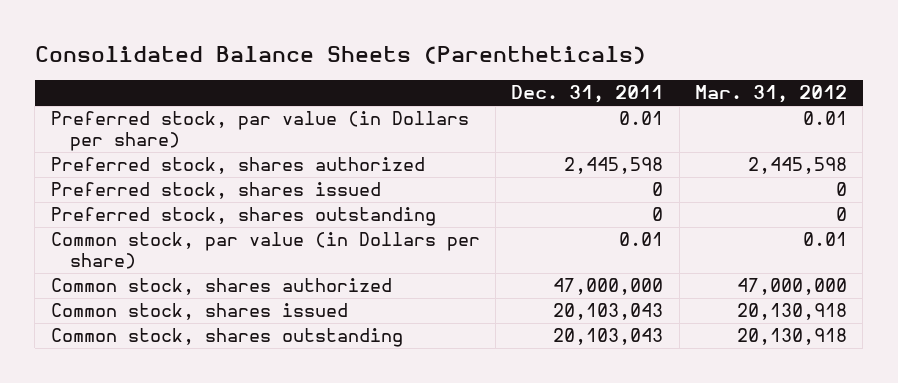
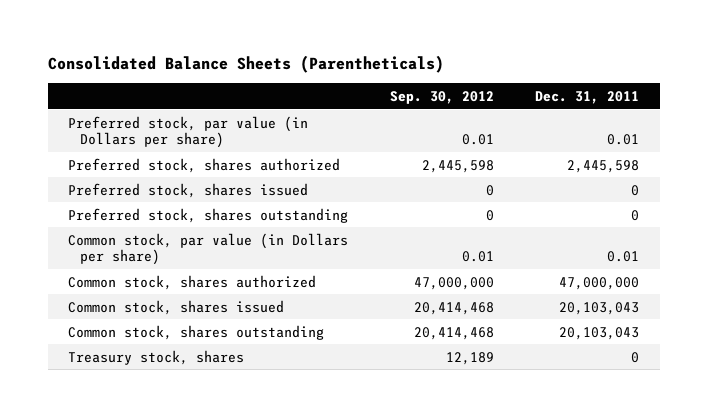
[694,85,847,104] Mar. 31, 2012 -> none
none -> [389,90,494,104] Sep. 30, 2012
none -> [68,349,245,365] Treasury stock, shares

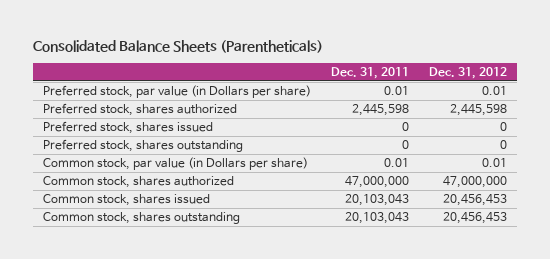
[389,90,494,104] Sep. 30, 2012 -> none
none -> [429,67,508,80] Dec. 31, 2012
[68,349,245,365] Treasury stock, shares -> none

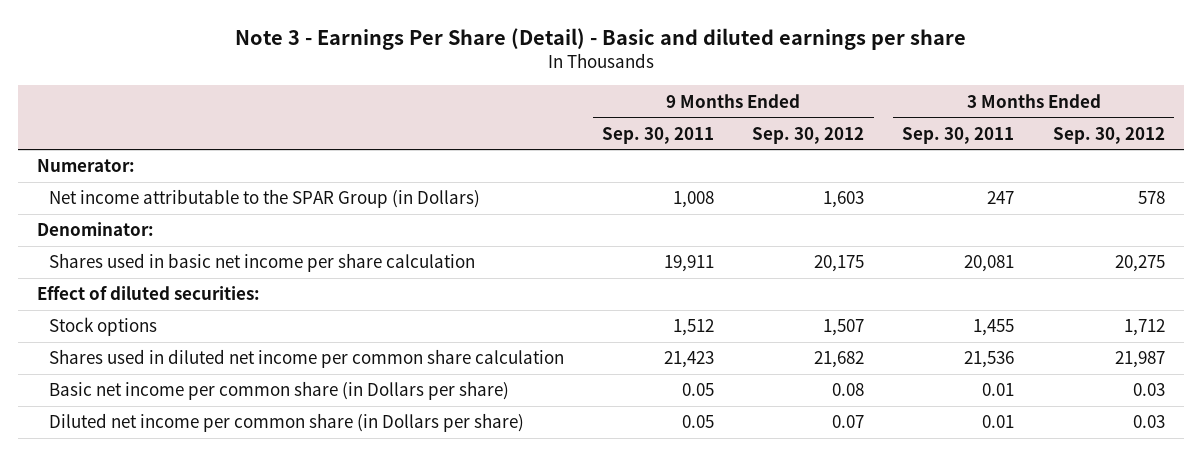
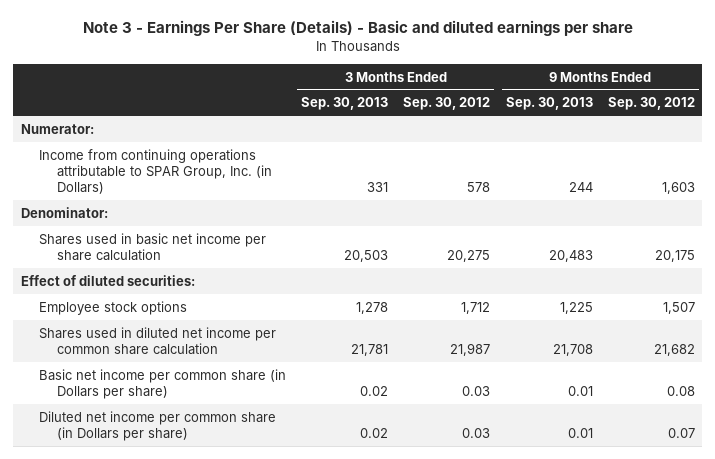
[234,27,966,50] Note 3 - Earnings Per Share (Detail) - Basic and diluted earnings per share -> [82,20,633,37] Note 3 - Earnings Per Share (Details) - Basic and diluted earnings per share
[602,126,715,144] Sep. 30, 2011 -> none
[902,126,1015,144] Sep. 30, 2011 -> none
none -> [301,97,389,111] Sep. 30, 2013
none -> [505,97,593,111] Sep. 30, 2013
[49,189,481,209] Net income attributable to the SPAR Group (in Dollars) -> [39,148,273,195] Income from continuing operations attributable to SPAR Group, Inc. (in Dollars)
[49,317,158,337] Stock options -> [39,300,188,315] Employee stock options

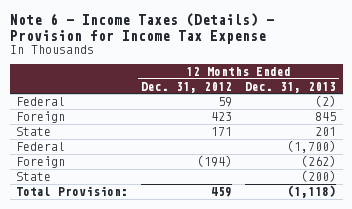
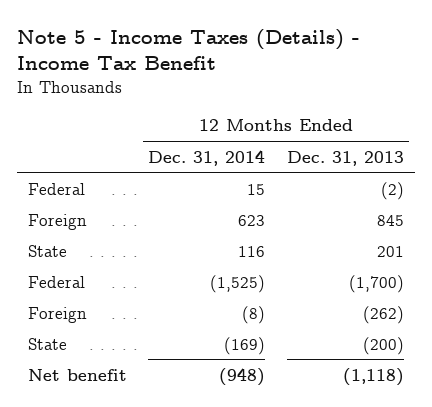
[9,13,274,44] Note 6 - Income Taxes (Details) - Provision for Income Tax Expense -> [17,28,361,70] Note 5 - Income Taxes (Details) - Income Tax Benefit
[141,81,233,93] Dec. 31, 2012 -> none
none -> [148,149,266,166] Dec. 31, 2014
[16,185,129,196] Total Provision: -> [27,368,127,381] Net benefit

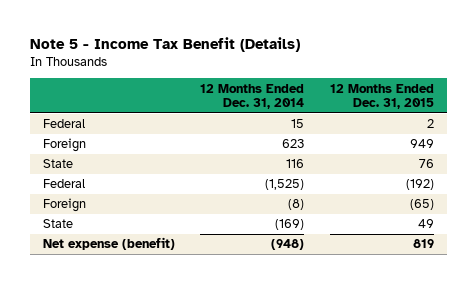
[17,28,361,70] Note 5 - Income Taxes (Details) - Income Tax Benefit -> [29,37,300,53] Note 5 - Income Tax Benefit (Details)
[286,150,404,166] Dec. 31, 2013 -> none
none -> [329,83,434,110] 12 Months Ended Dec. 31, 2015
[27,368,127,381] Net benefit -> [42,237,175,251] Net expense (benefit)

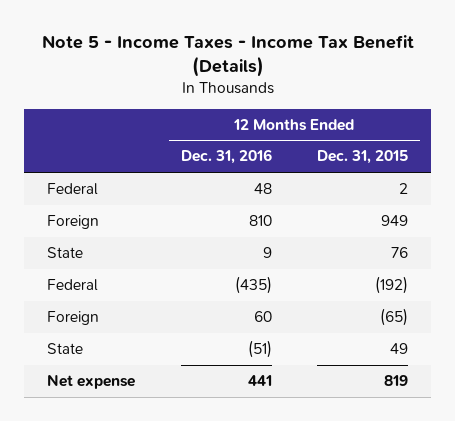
[29,37,300,53] Note 5 - Income Tax Benefit (Details) -> [41,35,414,78] Note 5 - Income Taxes - Income Tax Benefit (Details)
[200,83,305,110] 12 Months Ended Dec. 31, 2014 -> none
none -> [180,149,272,165] Dec. 31, 2016
[42,237,175,251] Net expense (benefit) -> [46,375,135,390] Net expense

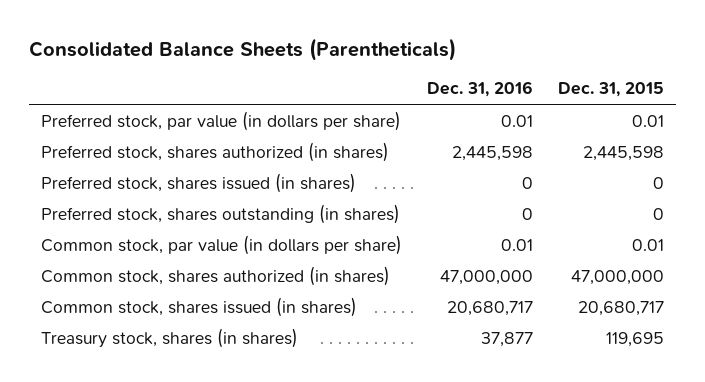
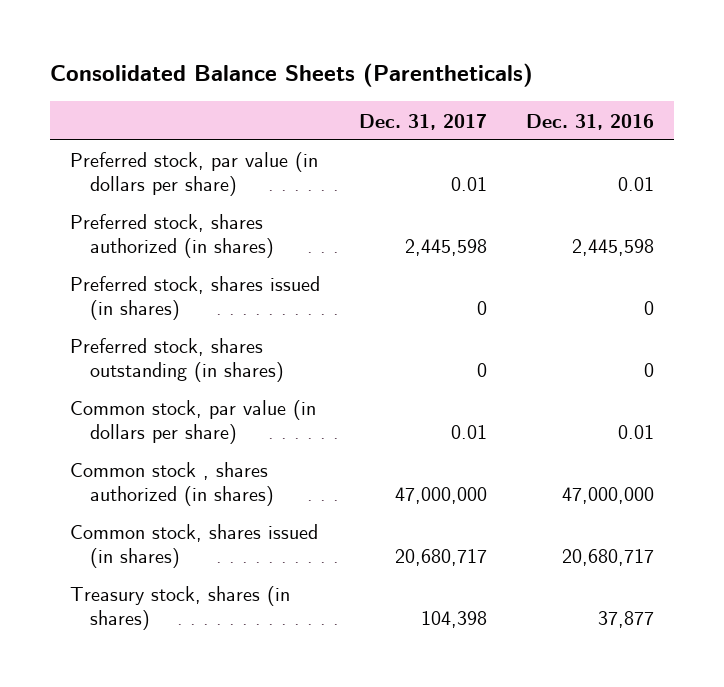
[557,82,664,98] Dec. 31, 2015 -> none
none -> [358,113,487,130] Dec. 31, 2017
[41,265,391,286] Common stock, shares authorized (in shares) -> [69,462,274,506] Common stock , shares authorized (in shares)

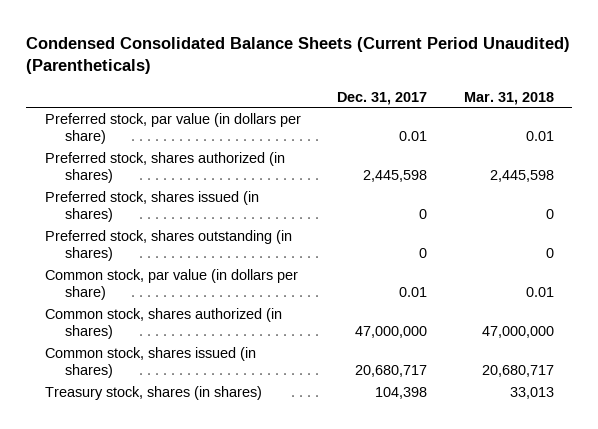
[49,63,533,88] Consolidated Balance Sheets (Parentheticals) -> [26,36,571,75] Condensed Consolidated Balance Sheets (Current Period Unaudited) (Parentheticals)
[526,113,655,130] Dec. 31, 2016 -> none
none -> [463,91,554,105] Mar. 31, 2018
[69,462,274,506] Common stock , shares authorized (in shares) -> [44,307,282,340] Common stock, shares authorized (in shares)

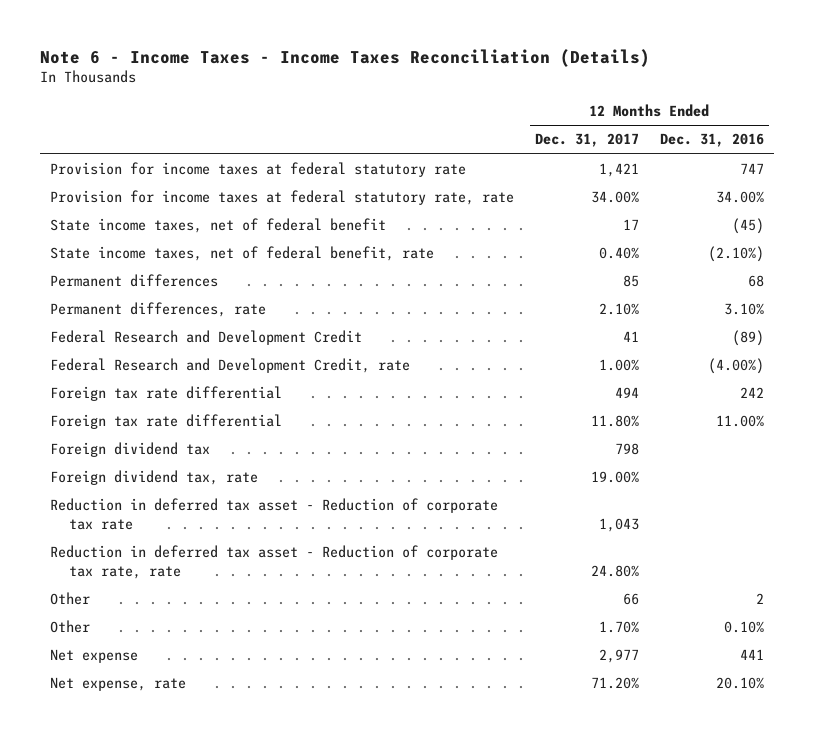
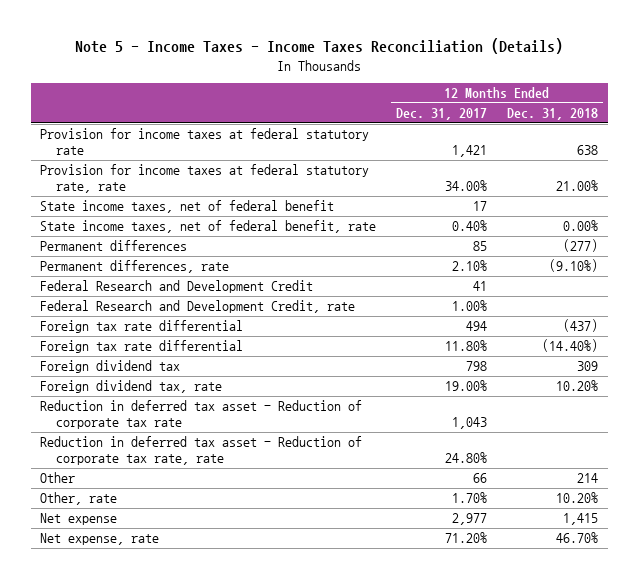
[39,48,650,67] Note 6 - Income Taxes - Income Taxes Reconciliation (Details) -> [75,38,564,55] Note 5 - Income Taxes - Income Taxes Reconciliation (Details)
[659,133,764,148] Dec. 31, 2016 -> none
none -> [506,108,598,121] Dec. 31, 2018
[50,620,91,634] Other -> [40,492,118,506] Other, rate

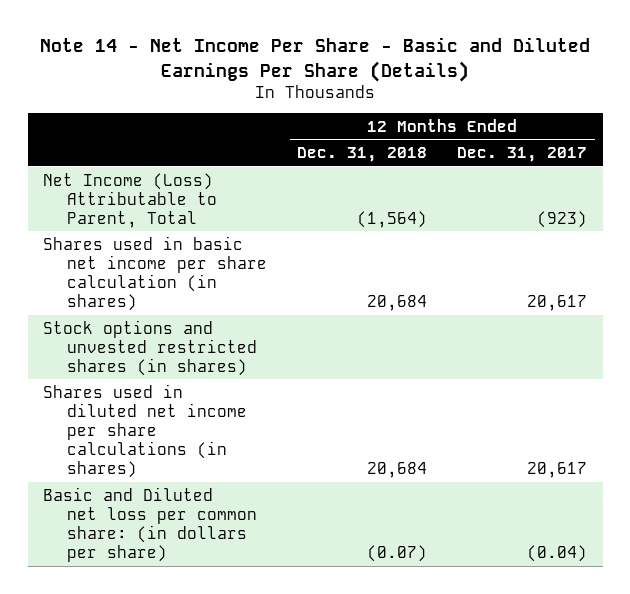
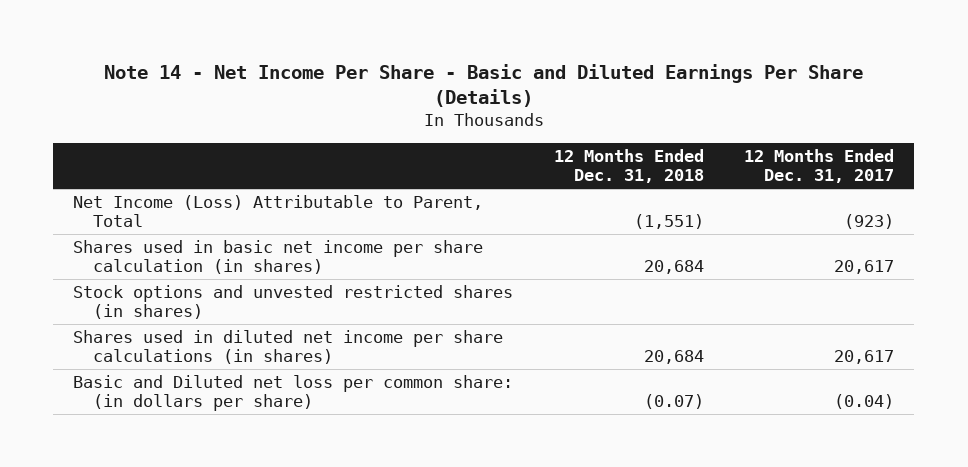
[357,210,428,228] (1,564) -> [633,214,704,230] (1,551)

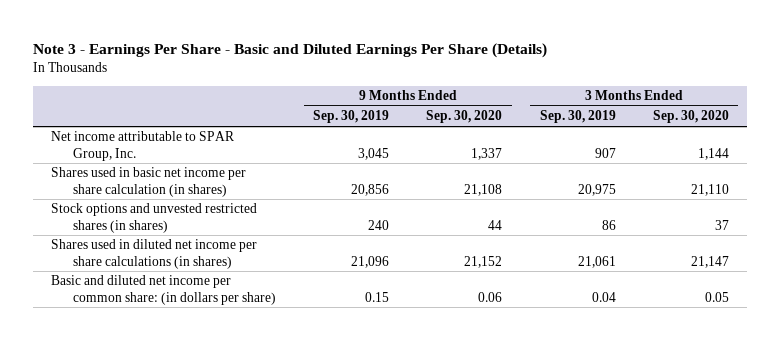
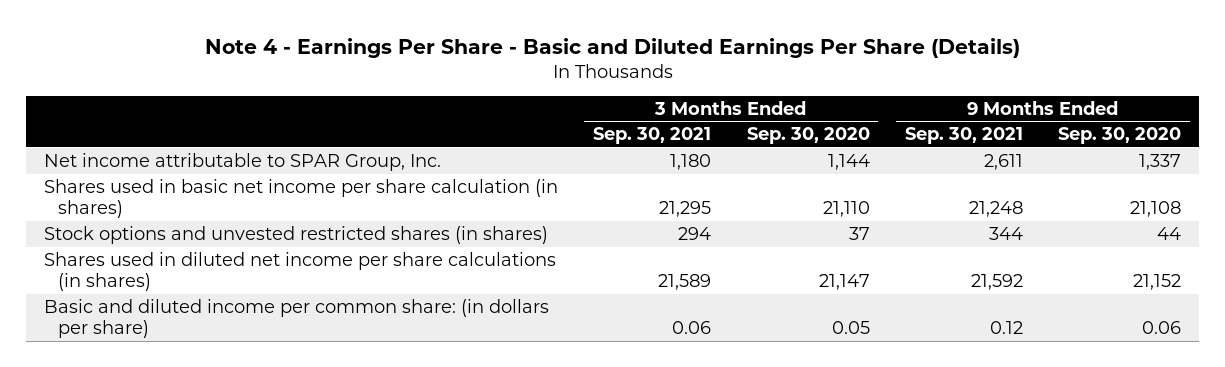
[32,42,547,58] Note 3 - Earnings Per Share - Basic and Diluted Earnings Per Share (Details) -> [204,37,1020,58] Note 4 - Earnings Per Share - Basic and Diluted Earnings Per Share (Details)
[313,110,390,124] Sep. 30, 2019 -> none
[539,110,616,124] Sep. 30, 2019 -> none
none -> [593,127,712,145] Sep. 30, 2021
none -> [905,127,1024,145] Sep. 30, 2021
[51,275,276,305] Basic and diluted net income per common share: (in dollars per share) -> [43,299,549,339] Basic and diluted income per common share: (in dollars per share)

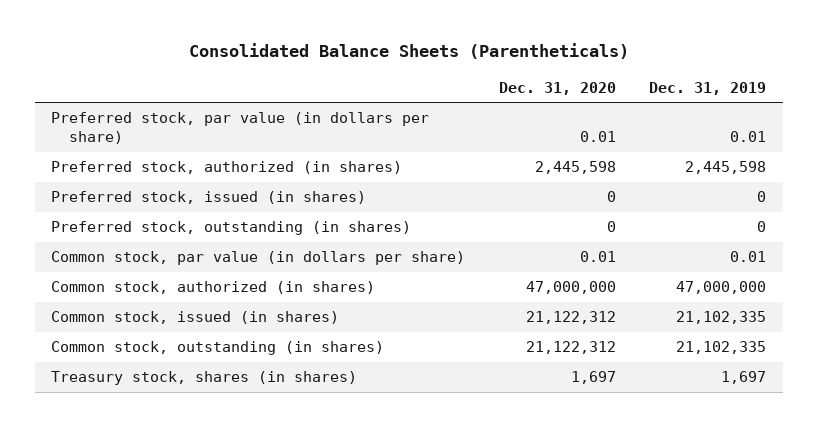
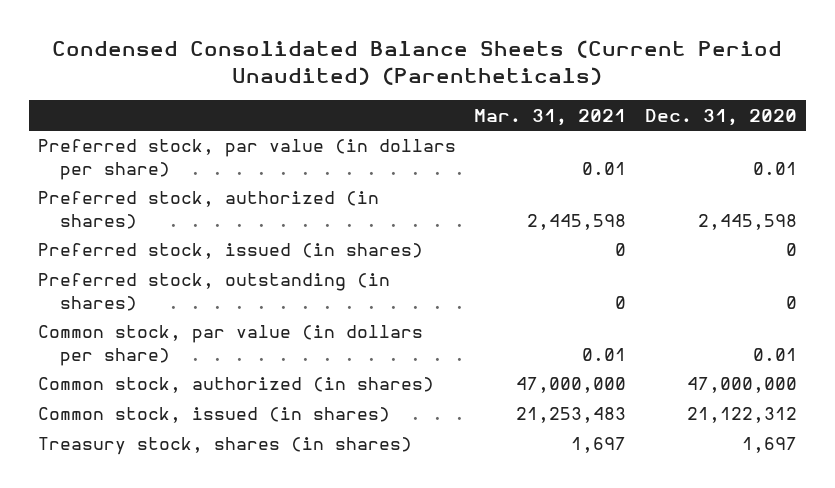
[188,43,629,60] Consolidated Balance Sheets (Parentheticals) -> [52,40,783,85] Condensed Consolidated Balance Sheets (Current Period Unaudited) (Parentheticals)
[649,81,767,95] Dec. 31, 2019 -> none
none -> [474,108,627,126] Mar. 31, 2021
[51,341,385,356] Common stock, outstanding (in shares) -> none

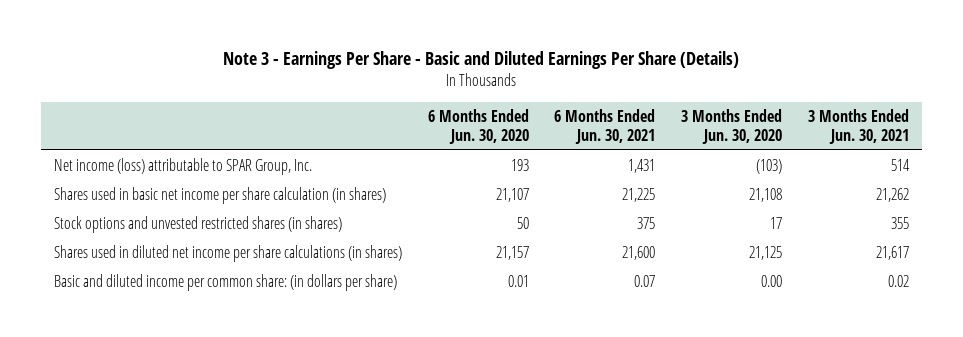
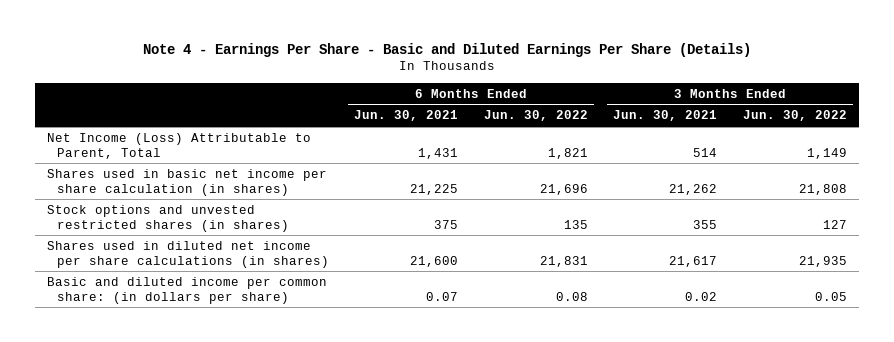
[223,51,740,70] Note 3 - Earnings Per Share - Basic and Diluted Earnings Per Share (Details) -> [142,42,751,57] Note 4 - Earnings Per Share - Basic and Diluted Earnings Per Share (Details)
[427,108,529,144] 6 Months Ended Jun. 30, 2020 -> none
[681,108,783,144] 3 Months Ended Jun. 30, 2020 -> none
none -> [483,110,588,122] Jun. 30, 2022
none -> [742,110,847,122] Jun. 30, 2022
[53,158,312,176] Net income (loss) attributable to SPAR Group, Inc. -> [47,132,312,159] Net Income (Loss) Attributable to Parent, Total

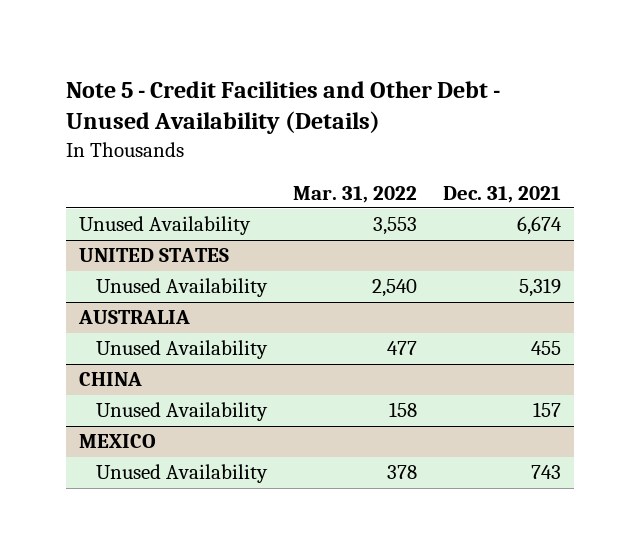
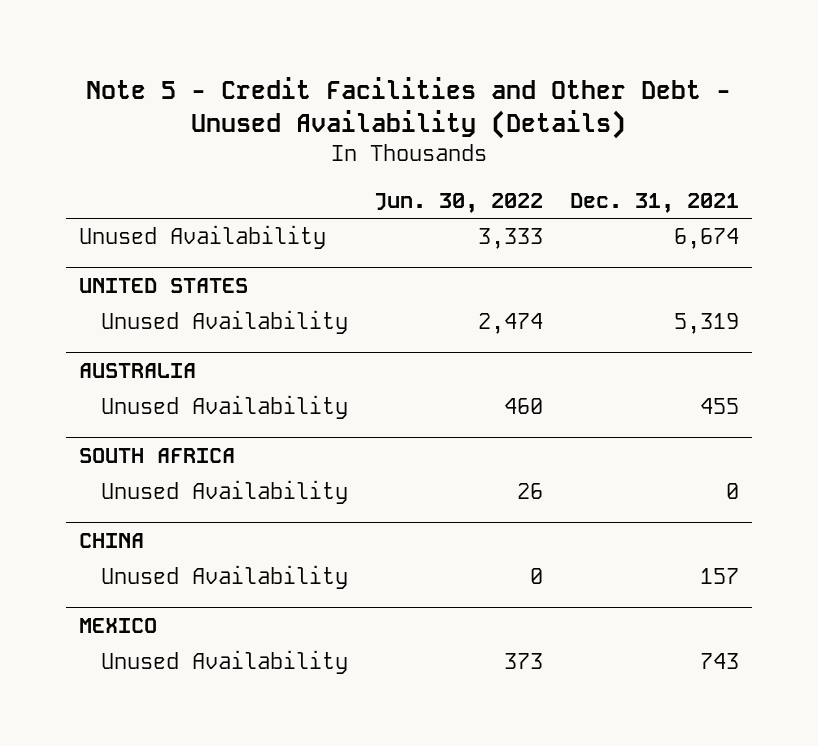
[292,185,417,203] Mar. 31, 2022 -> none
none -> [374,192,544,213] Jun. 30, 2022
none -> [79,448,236,464] SOUTH AFRICA
none -> [100,480,348,505] Unused Availability

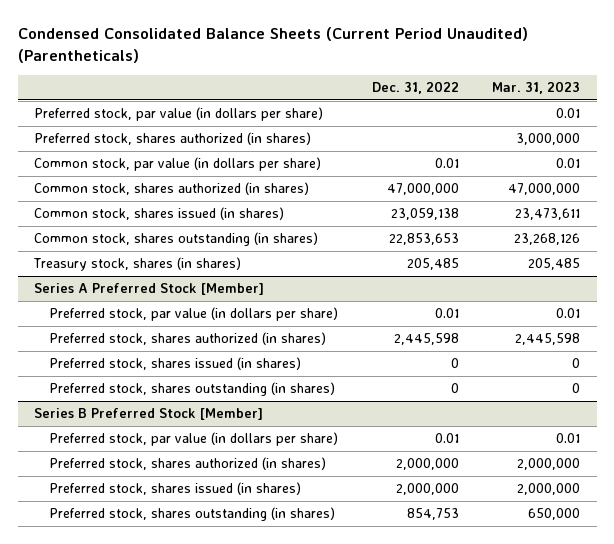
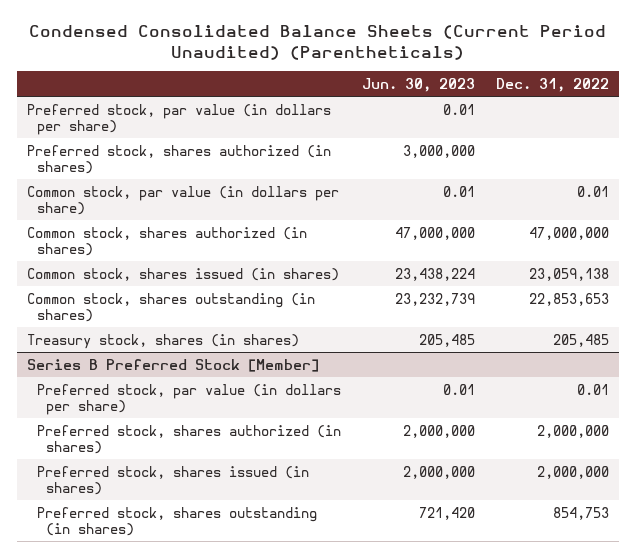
[491,81,580,95] Mar. 31, 2023 -> none
none -> [361,77,475,92] Jun. 30, 2023
[34,283,265,296] Series A Preferred Stock [Member] -> none
[49,307,339,322] Preferred stock, par value (in dollars per share) -> none
[49,332,327,346] Preferred stock, shares authorized (in shares) -> none
[49,357,302,371] Preferred stock, shares issued (in shares) -> none
[49,382,336,397] Preferred stock, shares outstanding (in shares) -> none

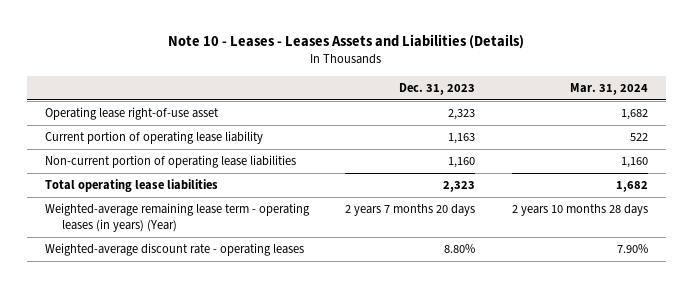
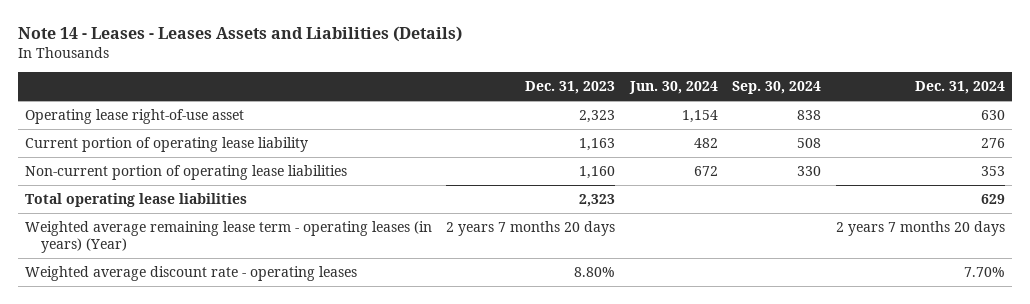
[168,34,525,50] Note 10 - Leases - Leases Assets and Liabilities (Details) -> [17,26,462,43] Note 14 - Leases - Leases Assets and Liabilities (Details)
[569,82,648,95] Mar. 31, 2024 -> none
none -> [628,81,718,95] Jun. 30, 2024
none -> [732,81,822,95] Sep. 30, 2024
none -> [914,81,1005,95] Dec. 31, 2024
[45,203,311,232] Weighted-average remaining lease term - operating leases (in years) (Year) -> [24,220,432,254] Weighted average remaining lease term - operating leases (in years) (Year)
[45,243,305,257] Weighted-average discount rate - operating leases -> [24,265,357,281] Weighted average discount rate - operating leases

